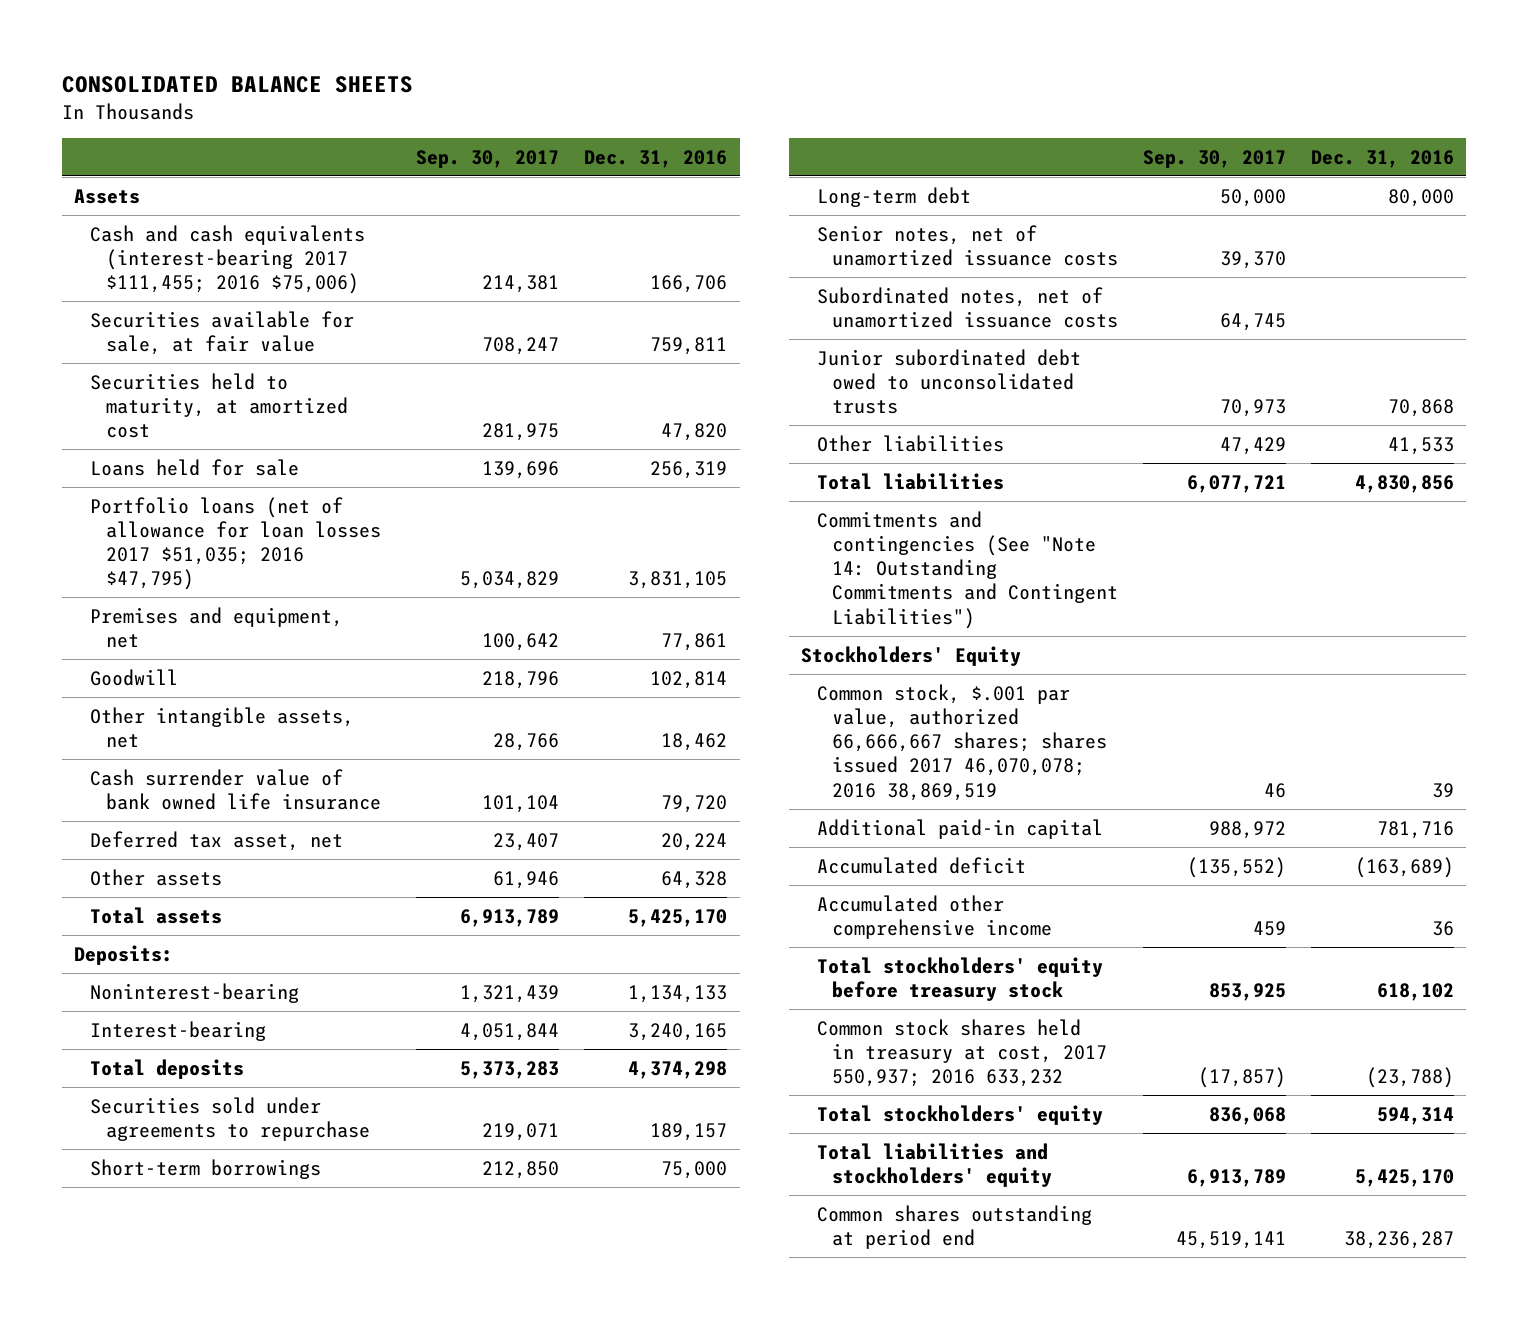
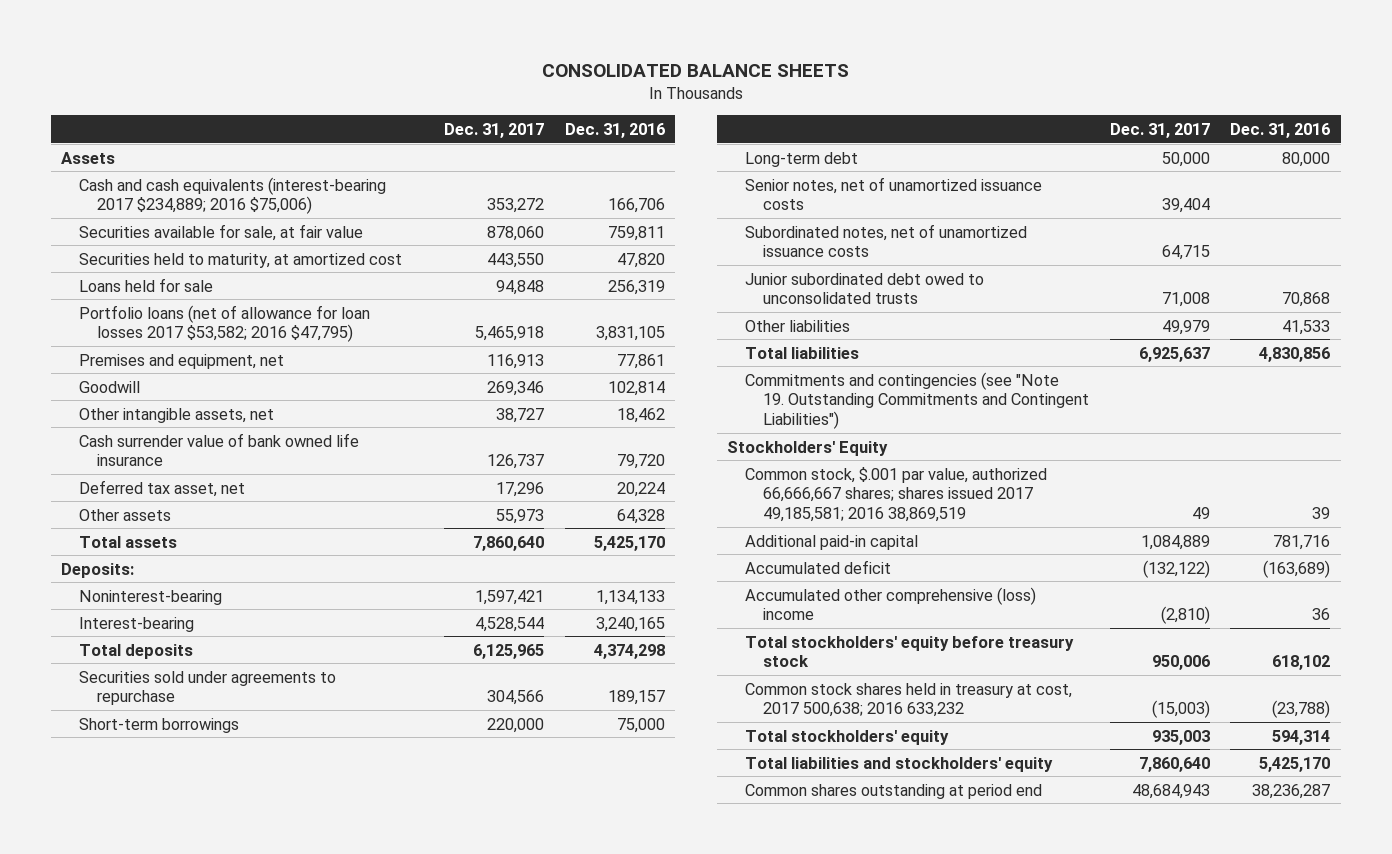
[416,149,560,168] Sep. 30, 2017 -> none
none -> [443,122,544,138] Dec. 31, 2017
[90,224,366,295] Cash and cash equivalents (interest-bearing 2017 $111,455; 2016 $75,006) -> [79,176,387,215] Cash and cash equivalents (interest-bearing 2017 $234,889; 2016 $75,006)
[90,496,381,591] Portfolio loans (net of allowance for loan losses 2017 $51,035; 2016 $47,795) -> [79,304,371,343] Portfolio loans (net of allowance for loan losses 2017 $53,582; 2016 $47,795)
[816,510,1119,629] Commitments and contingencies (See "Note 14: Outstanding Commitments and Contingent Liabilities") -> [744,371,1089,430] Commitments and contingencies (see "Note 19. Outstanding Commitments and Contingent Liabilities")
[816,683,1108,801] Common stock, $.001 par value, authorized 66,666,667 shares; shares issued 2017 46,070,078; 2016 38,869,519 -> [744,466,1047,523] Common stock, $.001 par value, authorized 66,666,667 shares; shares issued 2017 49,185,581; 2016 38,869,519
[816,894,1053,939] Accumulated other comprehensive income -> [744,586,1036,621] Accumulated other comprehensive (loss) income
[816,1018,1108,1088] Common stock shares held in treasury at cost, 2017 550,937; 2016 633,232 -> [744,682,1072,718] Common stock shares held in treasury at cost, 2017 500,638; 2016 633,232

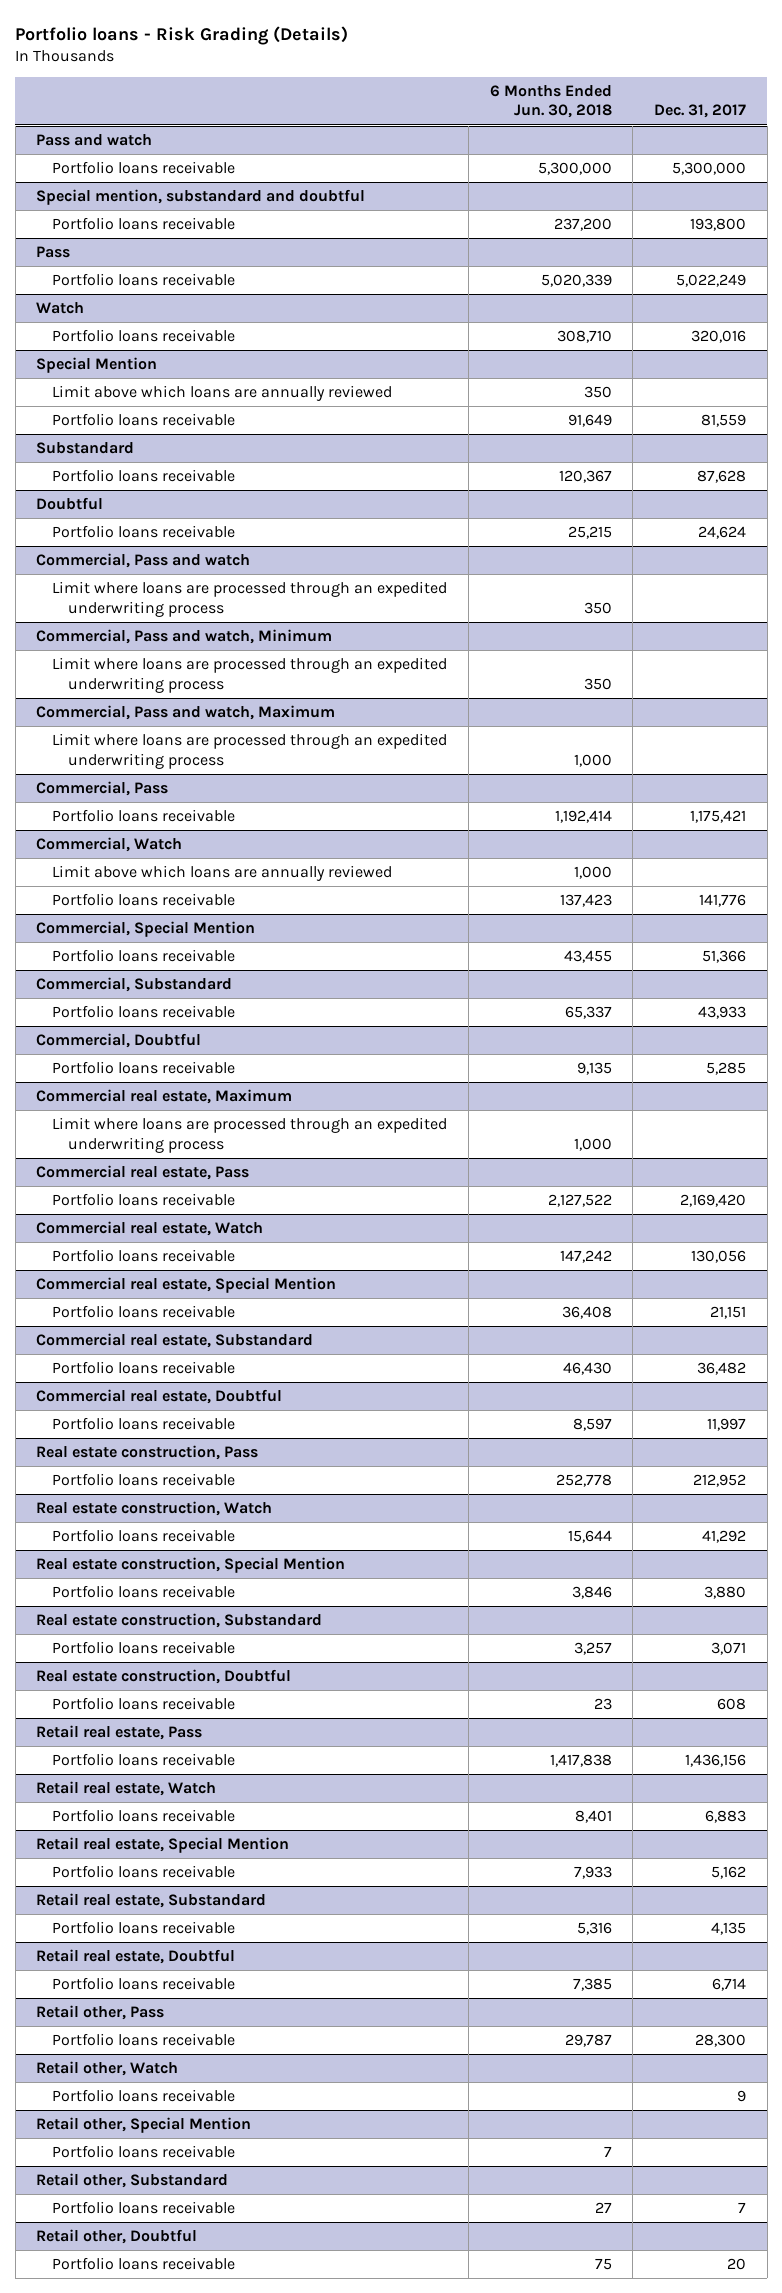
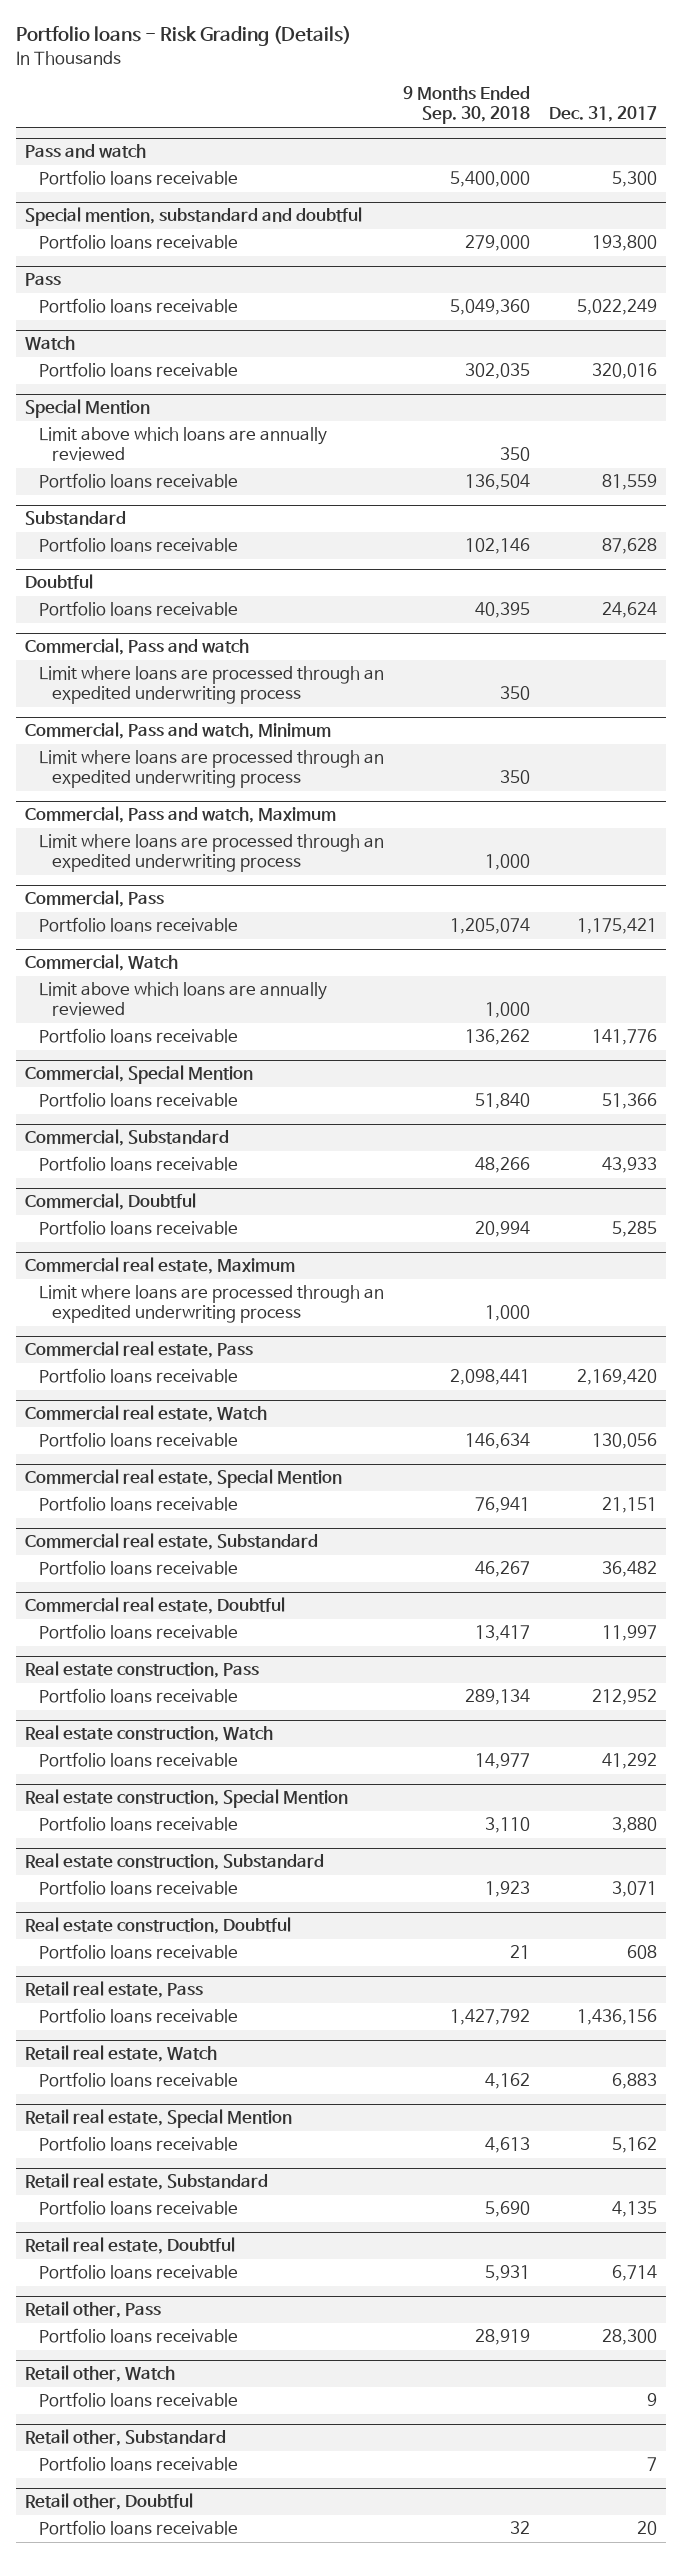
[489,84,612,119] 6 Months Ended Jun. 30, 2018 -> none
none -> [402,86,530,125] 9 Months Ended Sep. 30, 2018
[672,162,747,176] 5,300,000 -> [611,171,657,188] 5,300
[36,2117,252,2134] Retail other, Special Mention -> none
[52,2145,236,2159] Portfolio loans receivable -> none

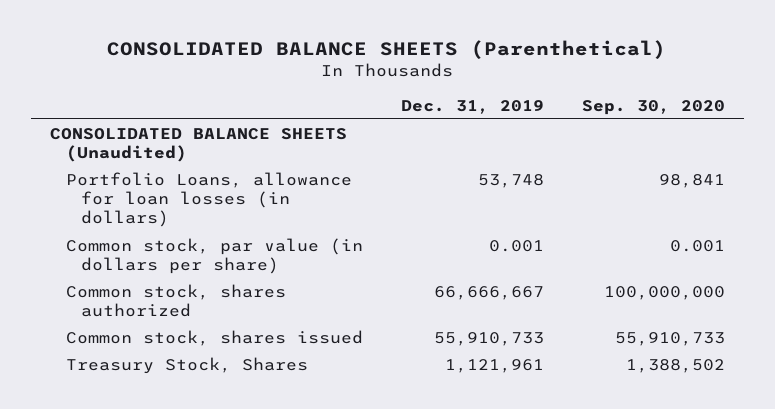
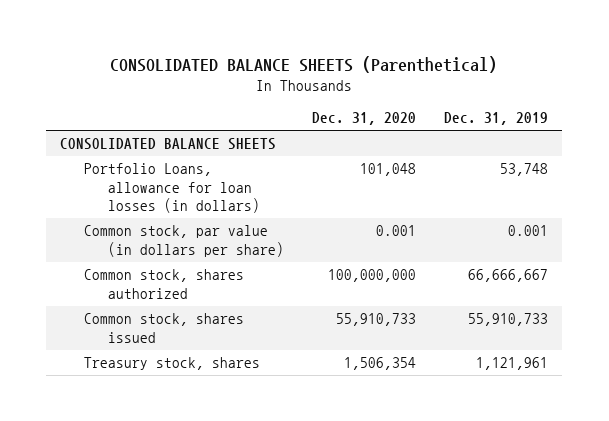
[581,99,725,115] Sep. 30, 2020 -> none
none -> [312,112,417,126] Dec. 31, 2020
[50,128,348,163] CONSOLIDATED BALANCE SHEETS (Unaudited) -> [60,138,277,151] CONSOLIDATED BALANCE SHEETS
[65,357,308,375] Treasury Stock, Shares -> [84,357,261,371] Treasury stock, shares

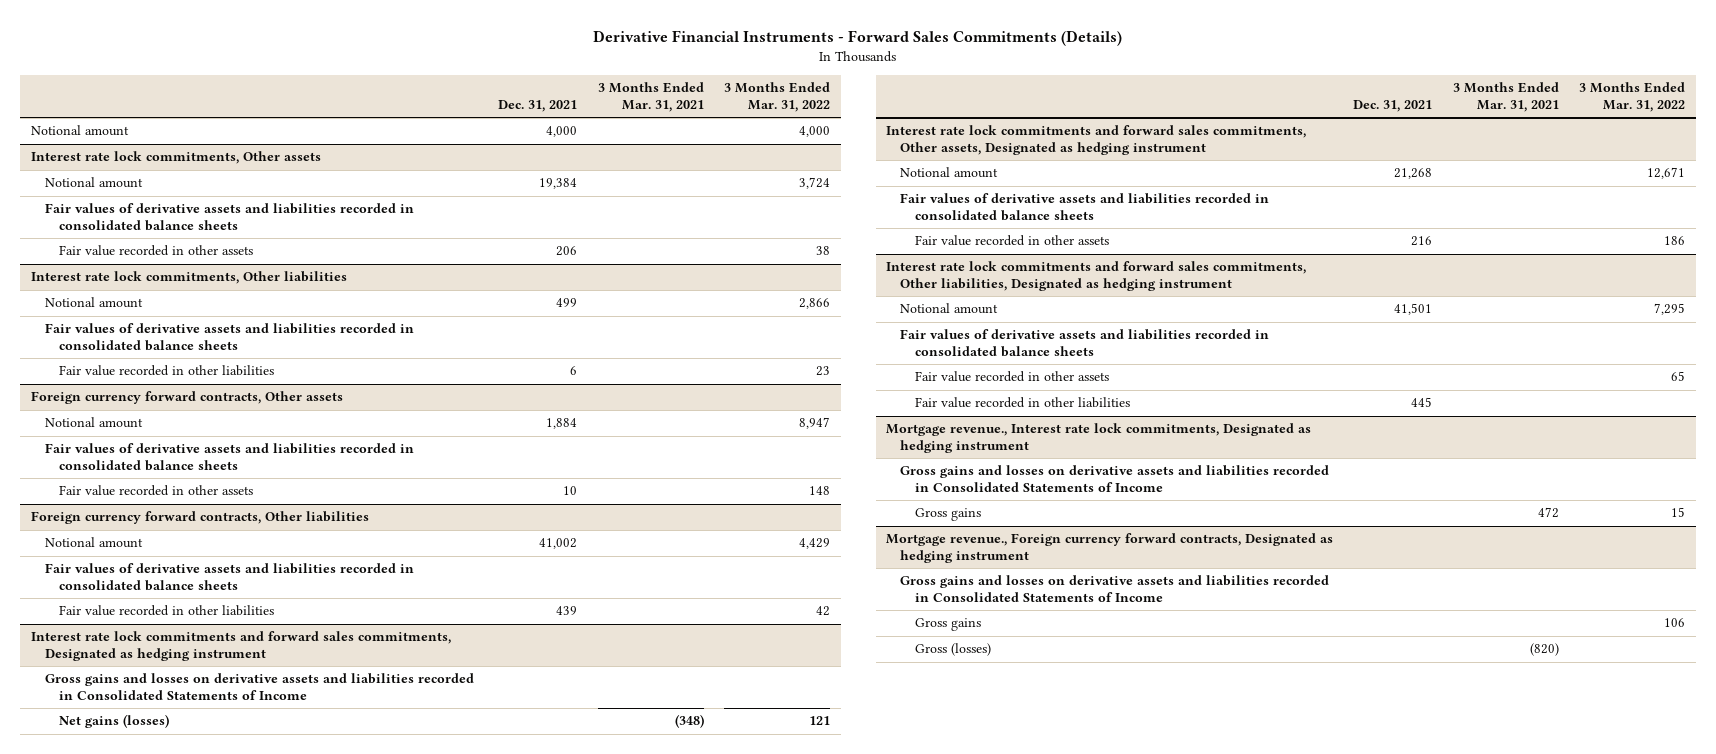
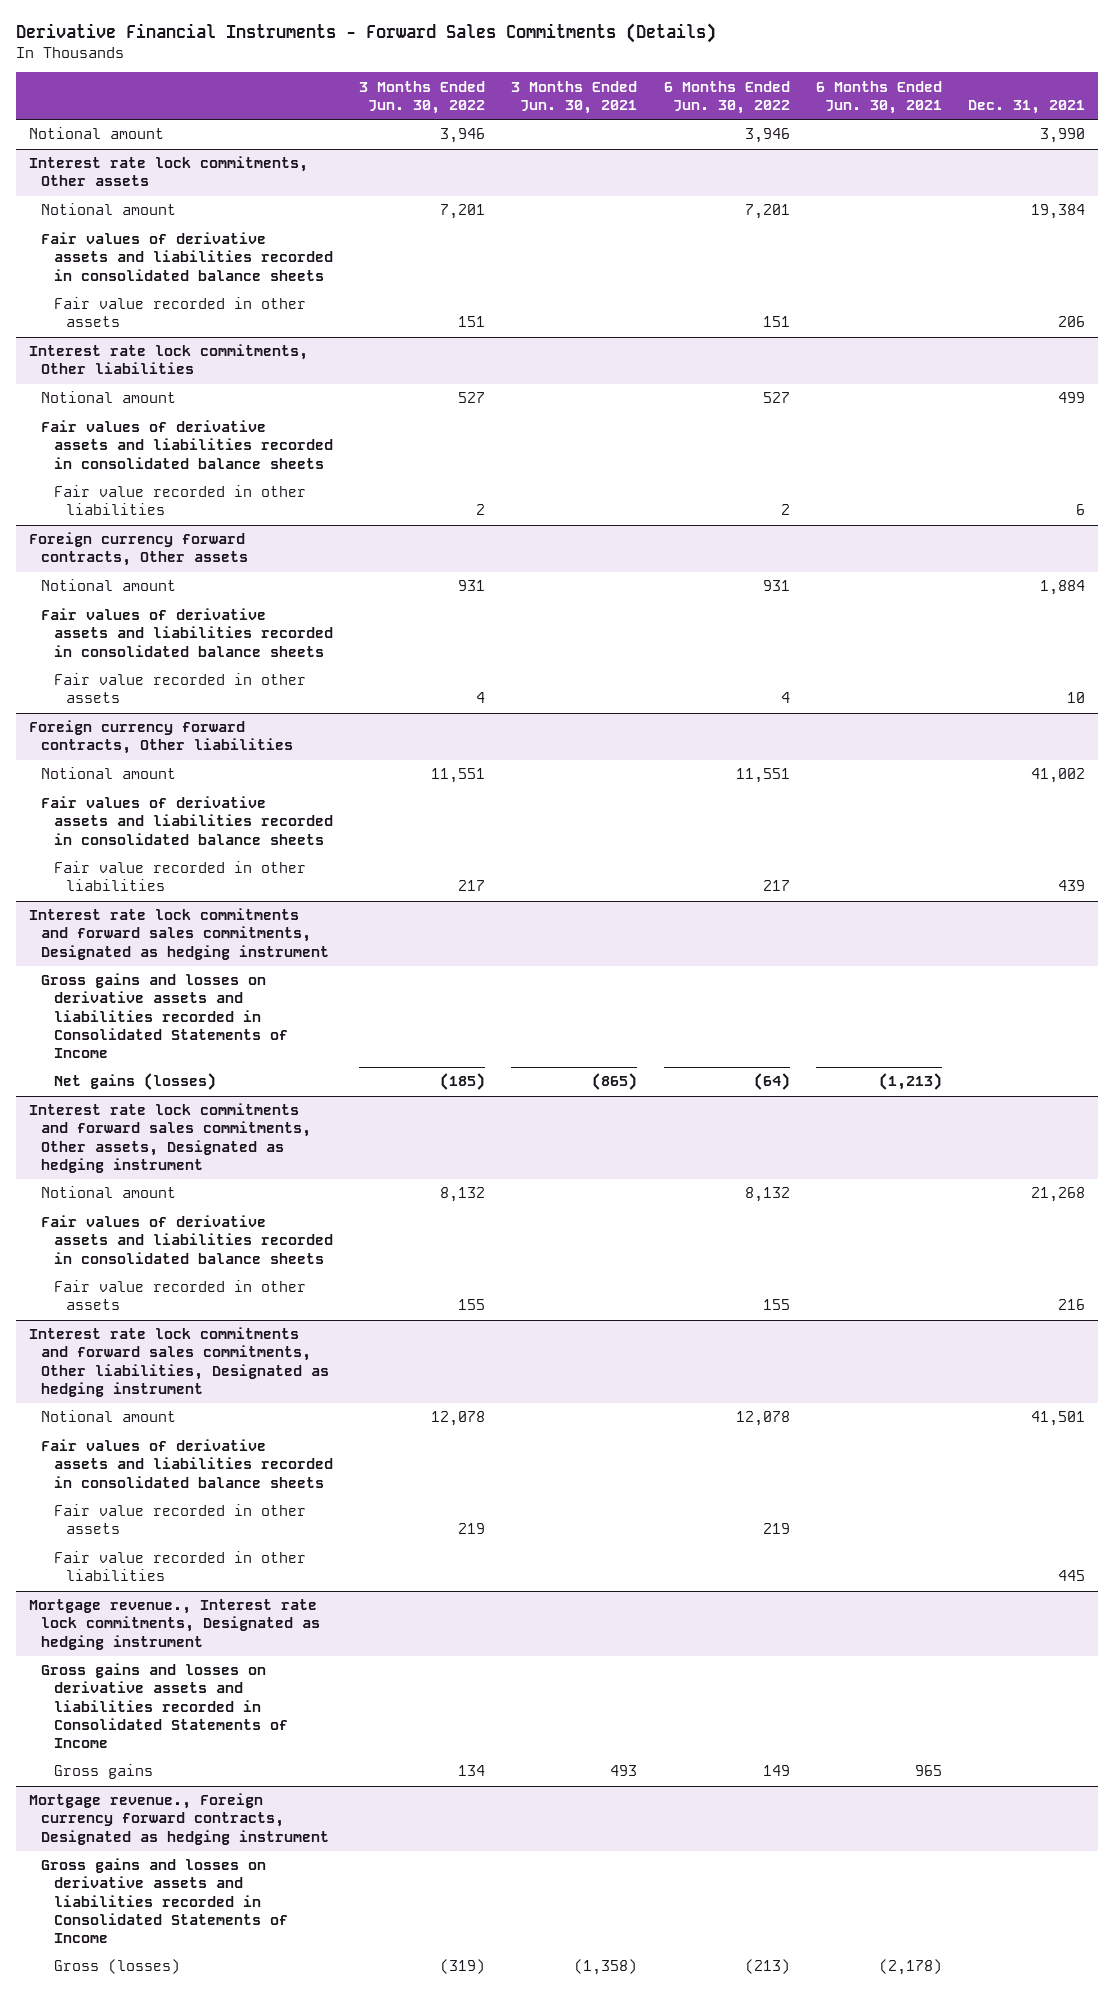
[597,82,704,112] 3 Months Ended Mar. 31, 2021 -> none
[724,82,831,112] 3 Months Ended Mar. 31, 2022 -> none
none -> [359,80,486,114] 3 Months Ended Jun. 30, 2022
none -> [511,80,638,114] 3 Months Ended Jun. 30, 2021
none -> [663,80,790,114] 6 Months Ended Jun. 30, 2022
none -> [815,80,942,114] 6 Months Ended Jun. 30, 2021
[546,126,578,138] 4,000 -> [1040,128,1086,144] 3,990
[914,618,981,632] Gross gains -> none

